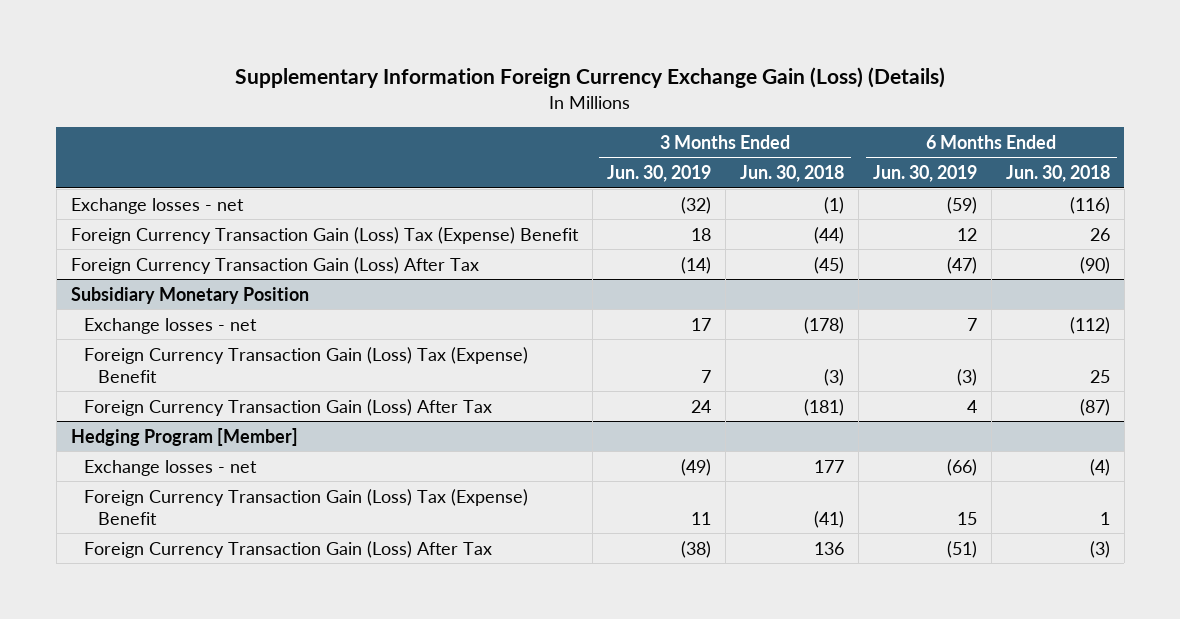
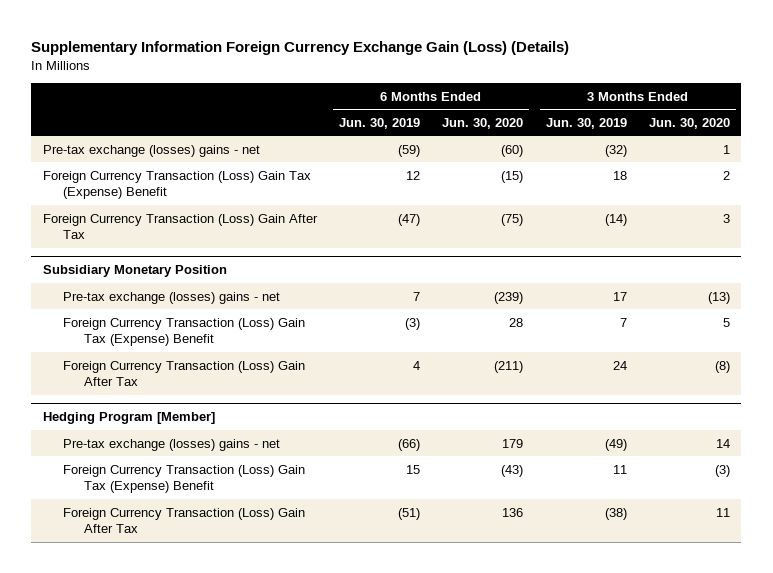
[739,165,844,183] Jun. 30, 2018 -> none
[1005,165,1110,183] Jun. 30, 2018 -> none
none -> [442,117,524,129] Jun. 30, 2020
none -> [649,117,731,129] Jun. 30, 2020
[70,197,244,214] Exchange losses - net -> [42,144,260,157] Pre-tax exchange (losses) gains - net
[70,226,579,244] Foreign Currency Transaction Gain (Loss) Tax (Expense) Benefit -> [42,170,311,200] Foreign Currency Transaction (Loss) Gain Tax (Expense) Benefit
[70,256,479,274] Foreign Currency Transaction Gain (Loss) After Tax -> [42,213,318,240] Foreign Currency Transaction (Loss) Gain After Tax
[84,317,258,334] Exchange losses - net -> [63,291,281,304] Pre-tax exchange (losses) gains - net
[84,346,529,383] Foreign Currency Transaction Gain (Loss) Tax (Expense) Benefit -> [63,317,306,347] Foreign Currency Transaction (Loss) Gain Tax (Expense) Benefit
[84,398,493,416] Foreign Currency Transaction Gain (Loss) After Tax -> [63,360,306,387] Foreign Currency Transaction (Loss) Gain After Tax
[84,459,258,476] Exchange losses - net -> [63,438,281,451] Pre-tax exchange (losses) gains - net
[84,488,529,525] Foreign Currency Transaction Gain (Loss) Tax (Expense) Benefit -> [63,464,306,494] Foreign Currency Transaction (Loss) Gain Tax (Expense) Benefit
[84,540,493,558] Foreign Currency Transaction Gain (Loss) After Tax -> [63,507,306,534] Foreign Currency Transaction (Loss) Gain After Tax

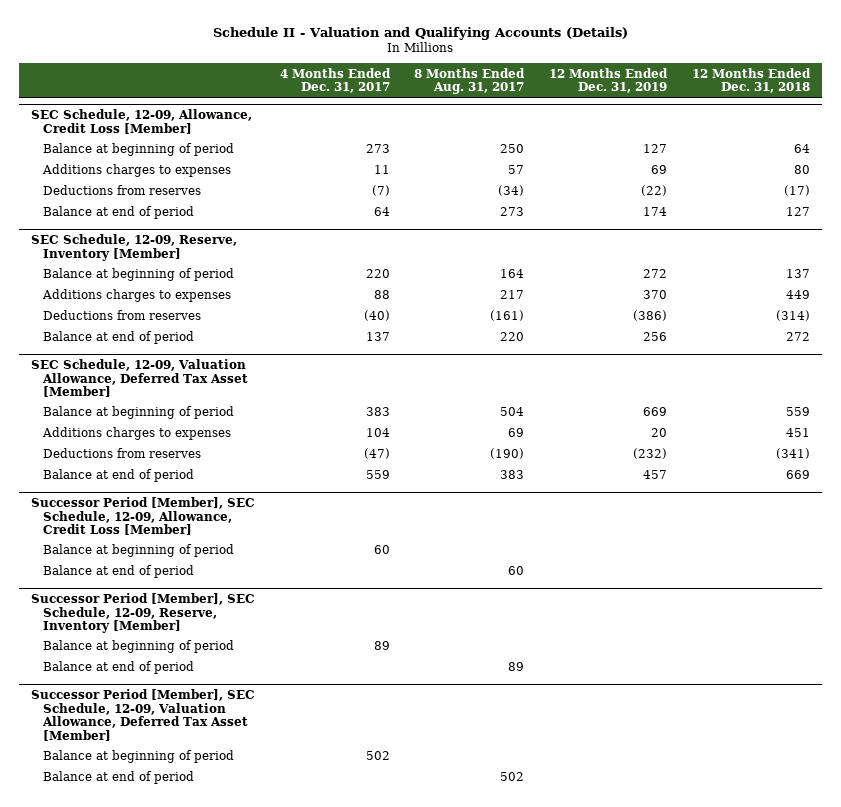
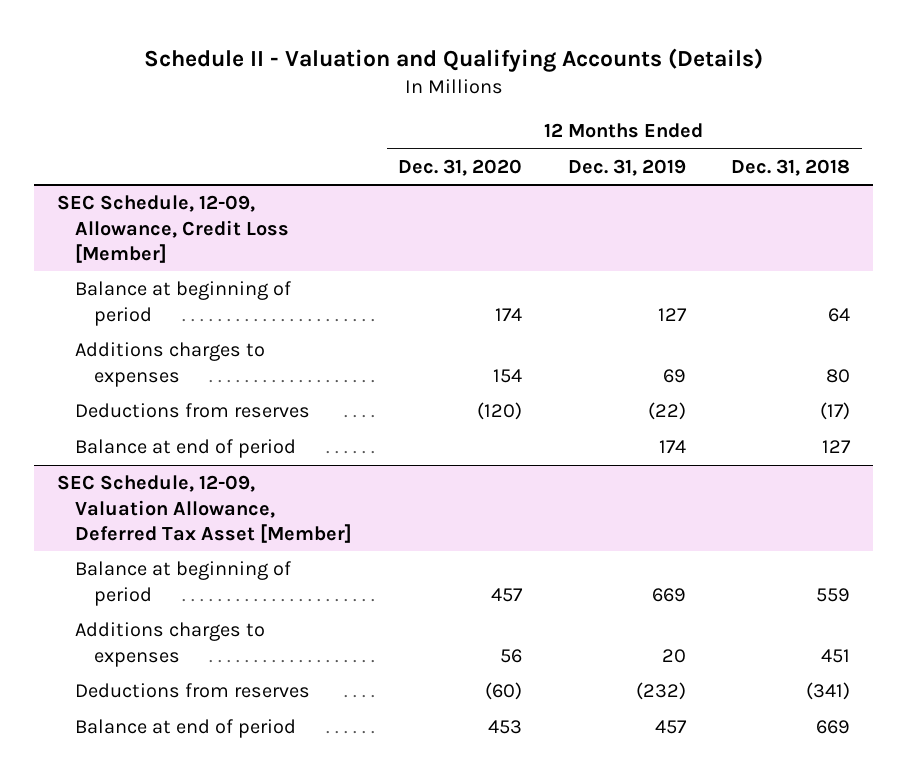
[279,67,391,94] 4 Months Ended Dec. 31, 2017 -> none
[414,67,526,95] 8 Months Ended Aug. 31, 2017 -> none
none -> [398,158,523,176] Dec. 31, 2020
[31,234,238,261] SEC Schedule, 12-09, Reserve, Inventory [Member] -> none
[42,268,234,282] Balance at beginning of period -> none
[41,289,231,303] Additions charges to expenses -> none
[42,310,201,321] Deductions from reserves -> none
[42,331,194,345] Balance at end of period -> none
[31,497,256,536] Successor Period [Member], SEC Schedule, 12-09, Allowance, Credit Loss [Member] -> none
[42,544,234,558] Balance at beginning of period -> none
[42,565,194,579] Balance at end of period -> none
[31,593,256,634] Successor Period [Member], SEC Schedule, 12-09, Reserve, Inventory [Member] -> none
[42,640,234,654] Balance at beginning of period -> none
[42,661,194,675] Balance at end of period -> none
[31,689,256,741] Successor Period [Member], SEC Schedule, 12-09, Valuation Allowance, Deferred Tax Asset [Member] -> none
[42,750,234,764] Balance at beginning of period -> none
[42,771,194,785] Balance at end of period -> none

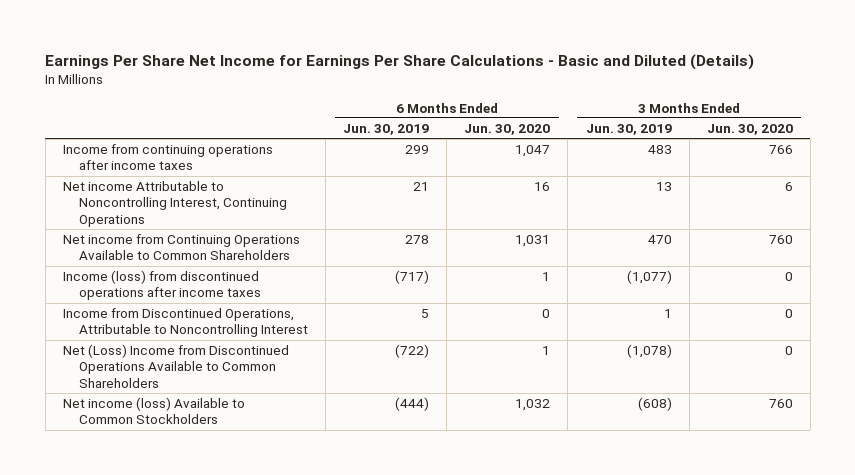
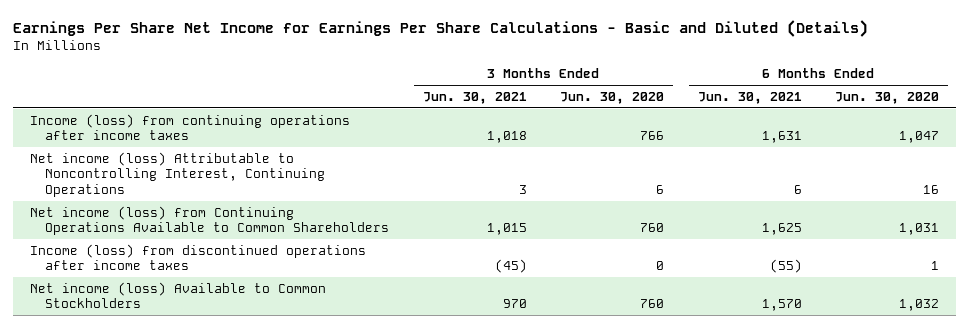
[343,123,430,135] Jun. 30, 2019 -> none
[585,123,672,135] Jun. 30, 2019 -> none
none -> [422,91,527,104] Jun. 30, 2021
none -> [697,91,802,104] Jun. 30, 2021
[62,143,273,171] Income from continuing operations after income taxes -> [29,113,350,141] Income (loss) from continuing operations after income taxes
[62,180,288,227] Net income Attributable to Noncontrolling Interest, Continuing Operations -> [29,151,326,197] Net income (loss) Attributable to Noncontrolling Interest, Continuing Operations
[62,233,300,261] Net income from Continuing Operations Available to Common Shareholders -> [29,205,390,236] Net income (loss) from Continuing Operations Available to Common Shareholders
[62,307,309,338] Income from Discontinued Operations, Attributable to Noncontrolling Interest -> none
[62,343,289,388] Net (Loss) Income from Discontinued Operations Available to Common Shareholders -> none

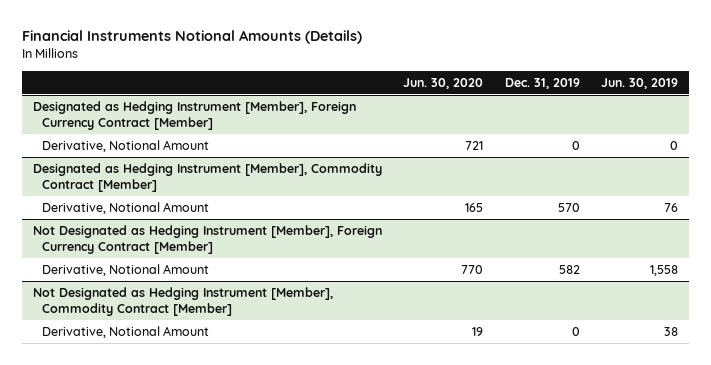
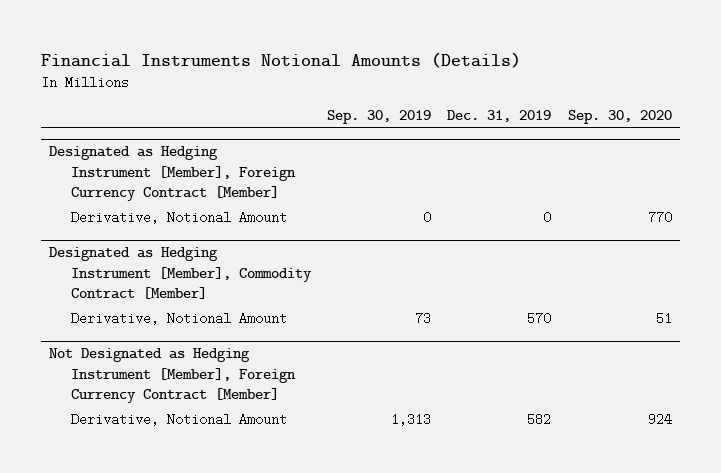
[403,77,484,89] Jun. 30, 2020 -> none
[600,77,678,89] Jun. 30, 2019 -> none
none -> [327,110,432,125] Sep. 30, 2019
none -> [567,110,672,125] Sep. 30, 2020
[32,286,333,316] Not Designated as Hedging Instrument [Member], Commodity Contract [Member] -> none
[42,325,210,338] Derivative, Notional Amount -> none

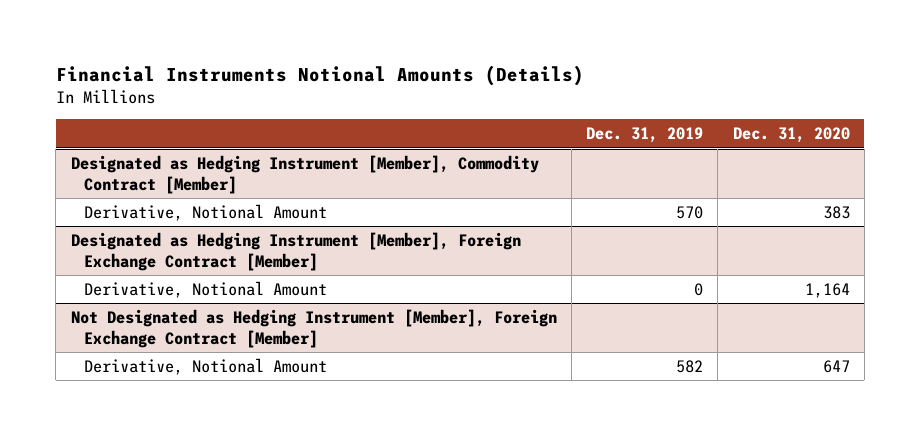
[327,110,432,125] Sep. 30, 2019 -> none
[567,110,672,125] Sep. 30, 2020 -> none
none -> [732,127,850,144] Dec. 31, 2020
[49,146,296,202] Designated as Hedging Instrument [Member], Foreign Currency Contract [Member] -> none
[70,211,287,225] Derivative, Notional Amount -> none
none -> [70,231,521,271] Designated as Hedging Instrument [Member], Foreign Exchange Contract [Member]
none -> [84,280,328,298] Derivative, Notional Amount
[49,348,296,404] Not Designated as Hedging Instrument [Member], Foreign Currency Contract [Member] -> [70,308,557,348] Not Designated as Hedging Instrument [Member], Foreign Exchange Contract [Member]

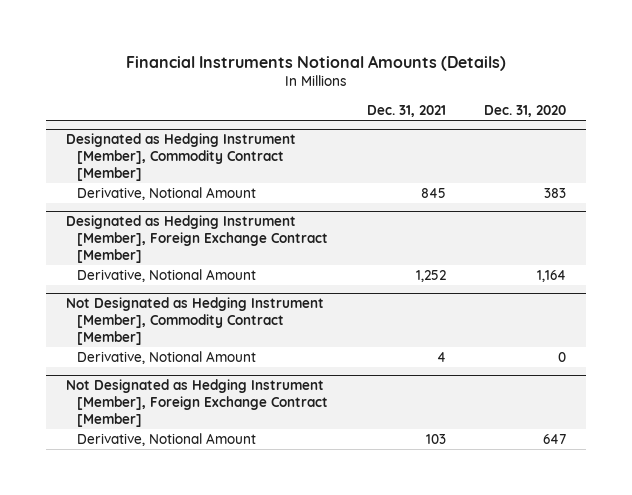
[586,127,704,144] Dec. 31, 2019 -> none
none -> [366,104,446,117] Dec. 31, 2021
none -> [65,297,324,345] Not Designated as Hedging Instrument [Member], Commodity Contract [Member]
none -> [77,351,257,365] Derivative, Notional Amount

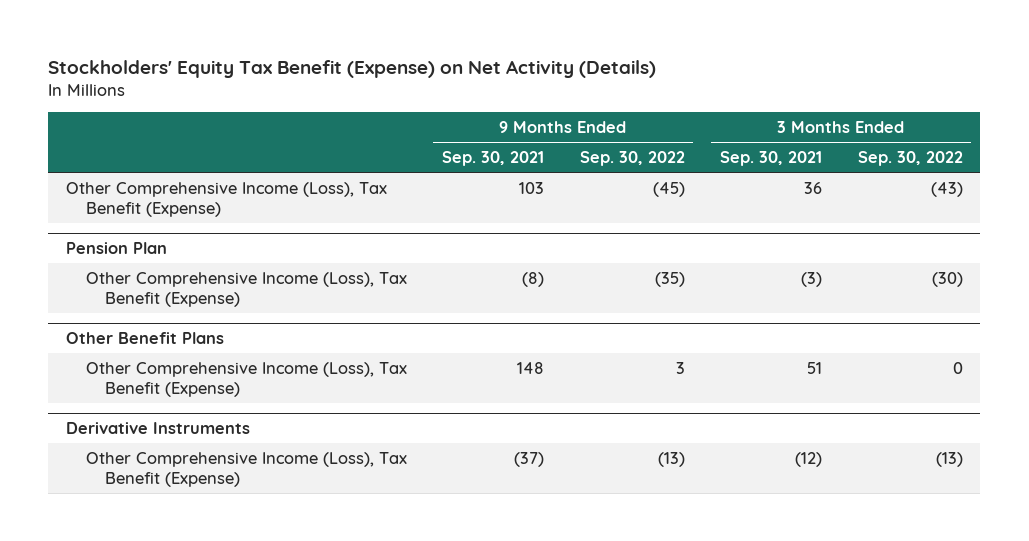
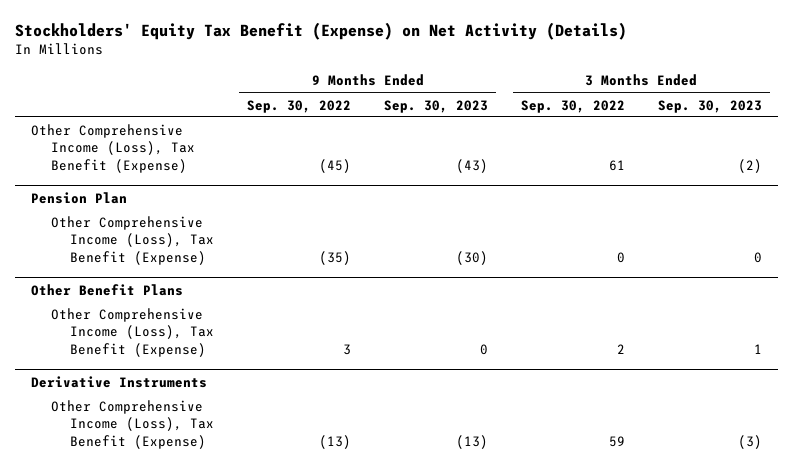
[442,150,545,166] Sep. 30, 2021 -> none
[720,150,823,166] Sep. 30, 2021 -> none
none -> [384,99,489,113] Sep. 30, 2023
none -> [657,99,762,113] Sep. 30, 2023
[930,181,963,197] (43) -> [608,159,625,171] 61
[931,271,963,287] (30) -> [616,251,625,263] 0
[952,361,963,374] 0 -> [616,343,625,354] 2
[935,451,963,467] (13) -> [608,435,625,447] 59

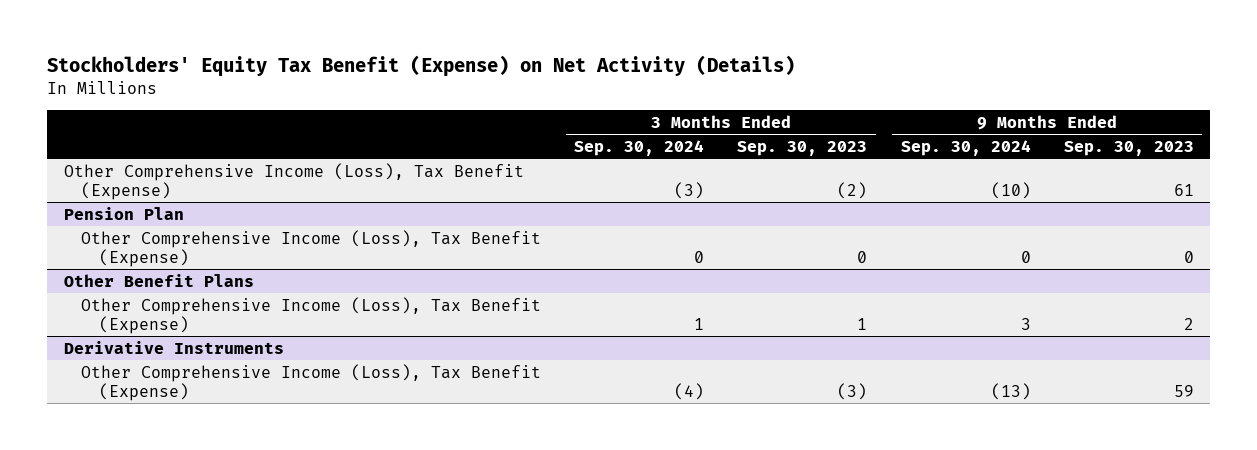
[247,99,352,113] Sep. 30, 2022 -> none
[520,99,625,113] Sep. 30, 2022 -> none
none -> [574,139,705,156] Sep. 30, 2024
none -> [900,139,1031,156] Sep. 30, 2024
[456,158,489,173] (43) -> [1173,183,1194,196] 61
[456,250,489,265] (30) -> [1183,250,1194,263] 0
[480,343,489,355] 0 -> [1183,317,1194,330] 2
[456,434,489,449] (13) -> [1173,384,1194,397] 59

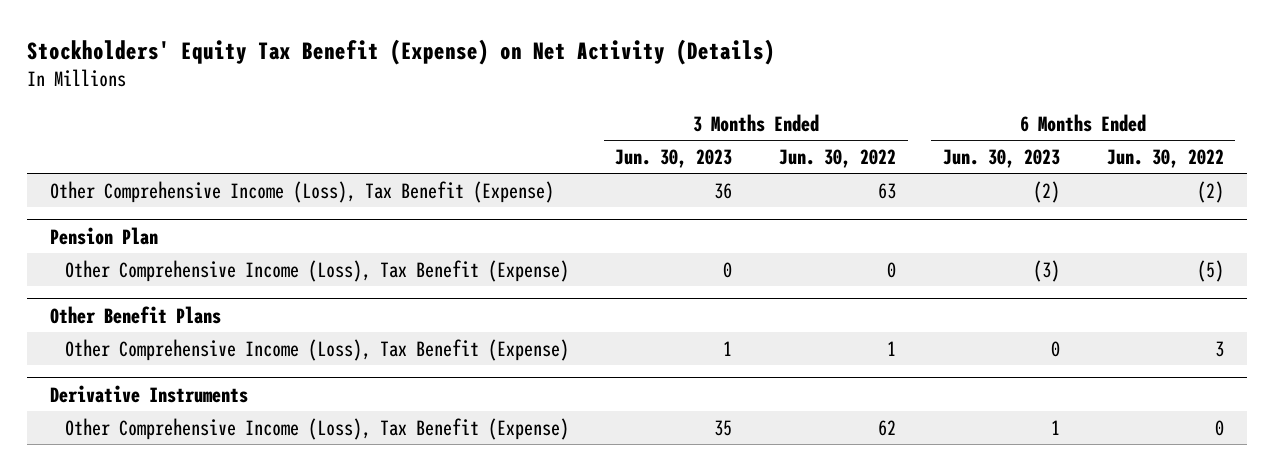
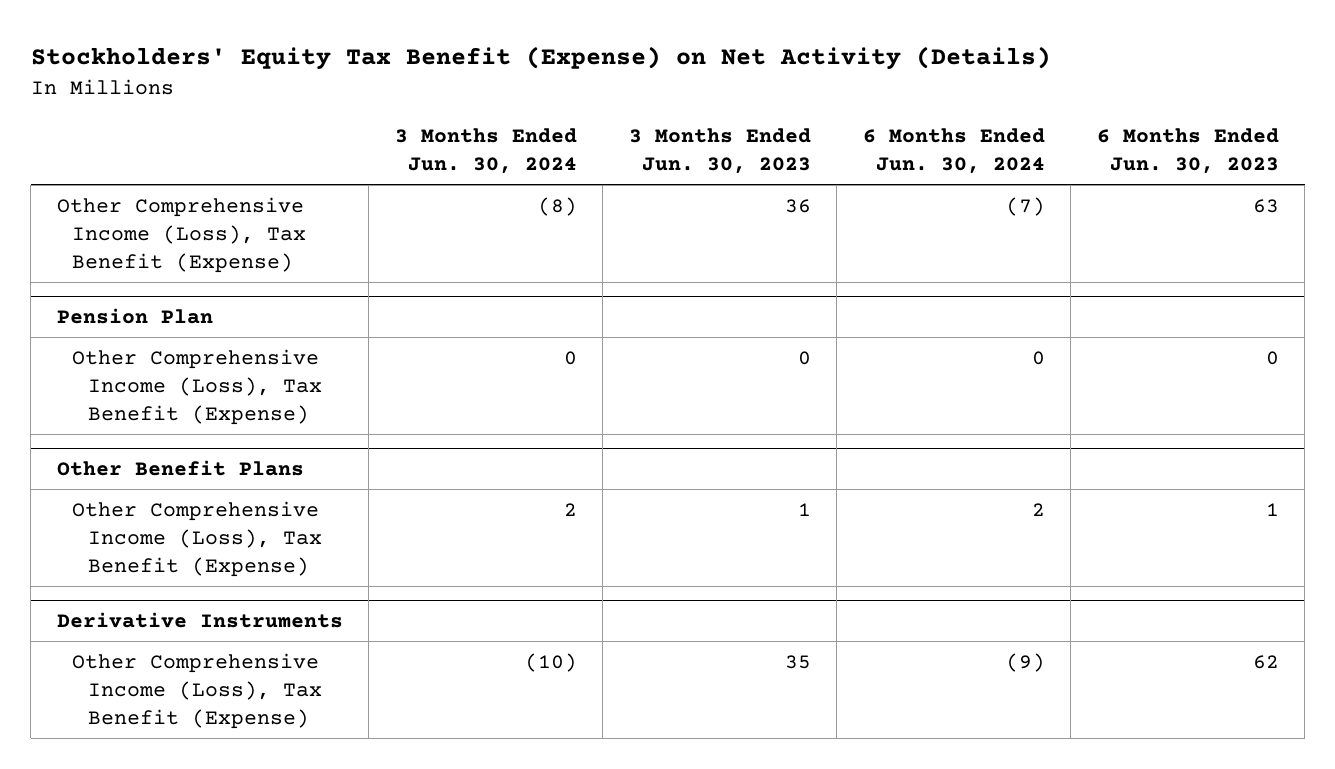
[779,148,897,168] Jun. 30, 2022 -> none
[1106,148,1224,168] Jun. 30, 2022 -> none
none -> [394,128,577,175] 3 Months Ended Jun. 30, 2024
none -> [862,128,1045,175] 6 Months Ended Jun. 30, 2024
[1032,180,1060,203] (2) -> [1252,198,1279,213] 63
[1032,259,1060,282] (3) -> [1265,350,1279,365] 0
[1050,340,1060,357] 0 -> [1265,502,1279,516] 1
[1050,419,1060,435] 1 -> [1252,654,1279,669] 62

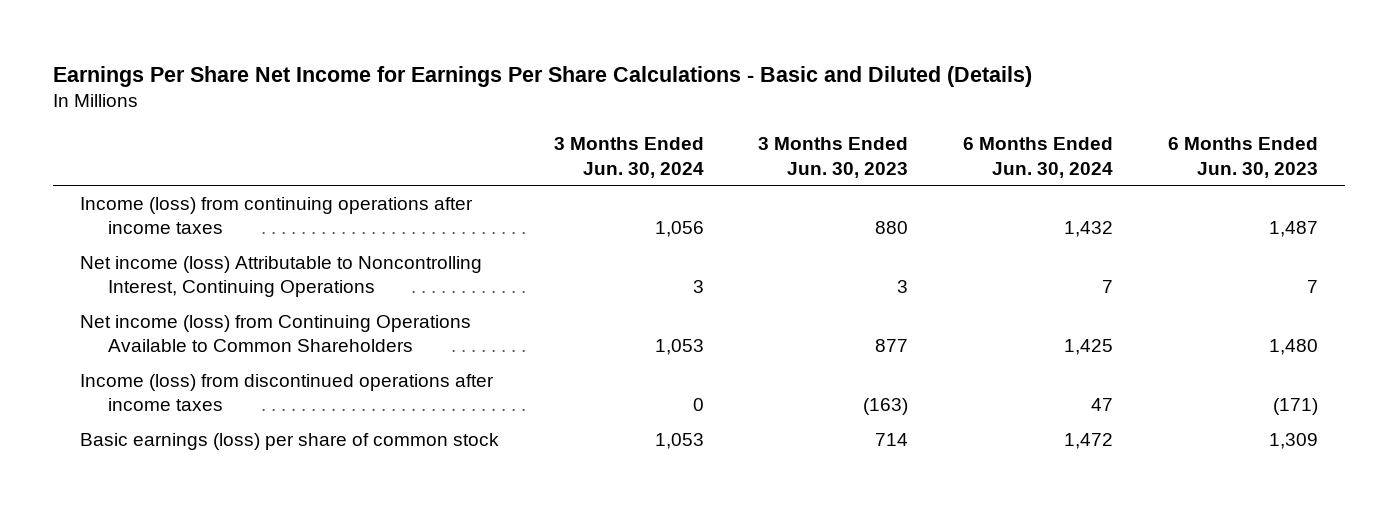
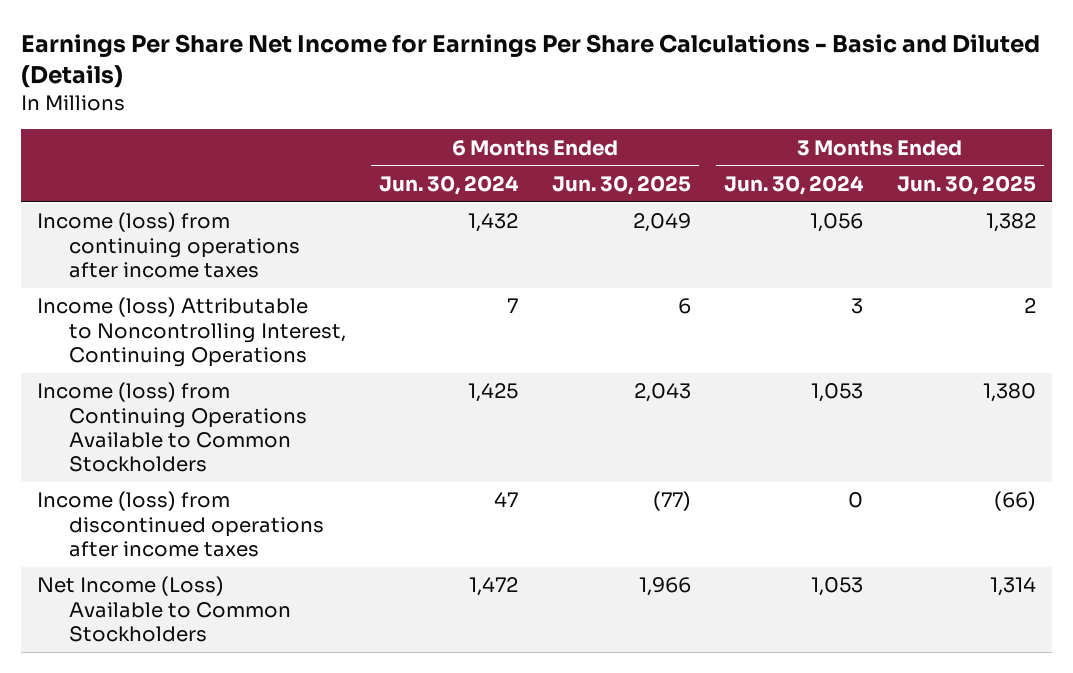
[758,137,909,178] 3 Months Ended Jun. 30, 2023 -> none
[1167,137,1318,178] 6 Months Ended Jun. 30, 2023 -> none
none -> [551,175,691,196] Jun. 30, 2025
none -> [896,175,1036,196] Jun. 30, 2025
[79,255,482,298] Net income (loss) Attributable to Noncontrolling Interest, Continuing Operations -> [37,297,346,367] Income (loss) Attributable to Noncontrolling Interest, Continuing Operations
[79,314,471,353] Net income (loss) from Continuing Operations Available to Common Shareholders -> [37,382,307,473] Income (loss) from Continuing Operations Available to Common Stockholders
[79,432,499,450] Basic earnings (loss) per share of common stock -> [37,576,291,642] Net Income (Loss) Available to Common Stockholders

